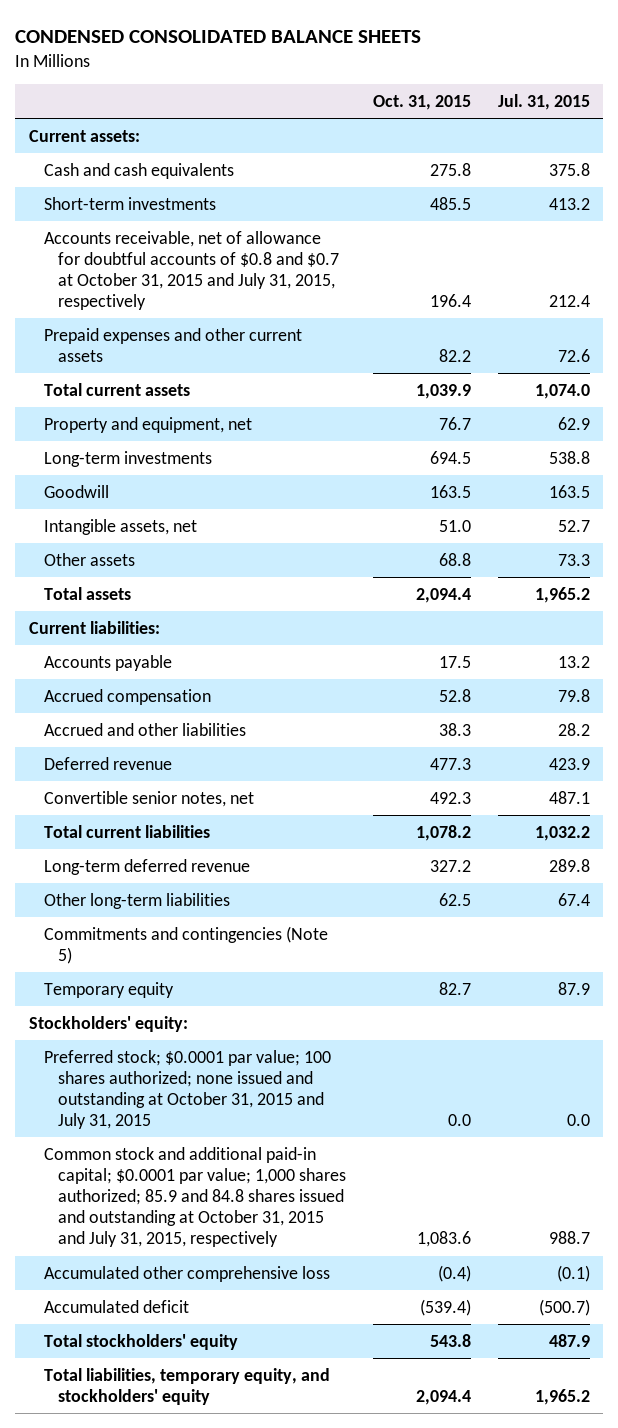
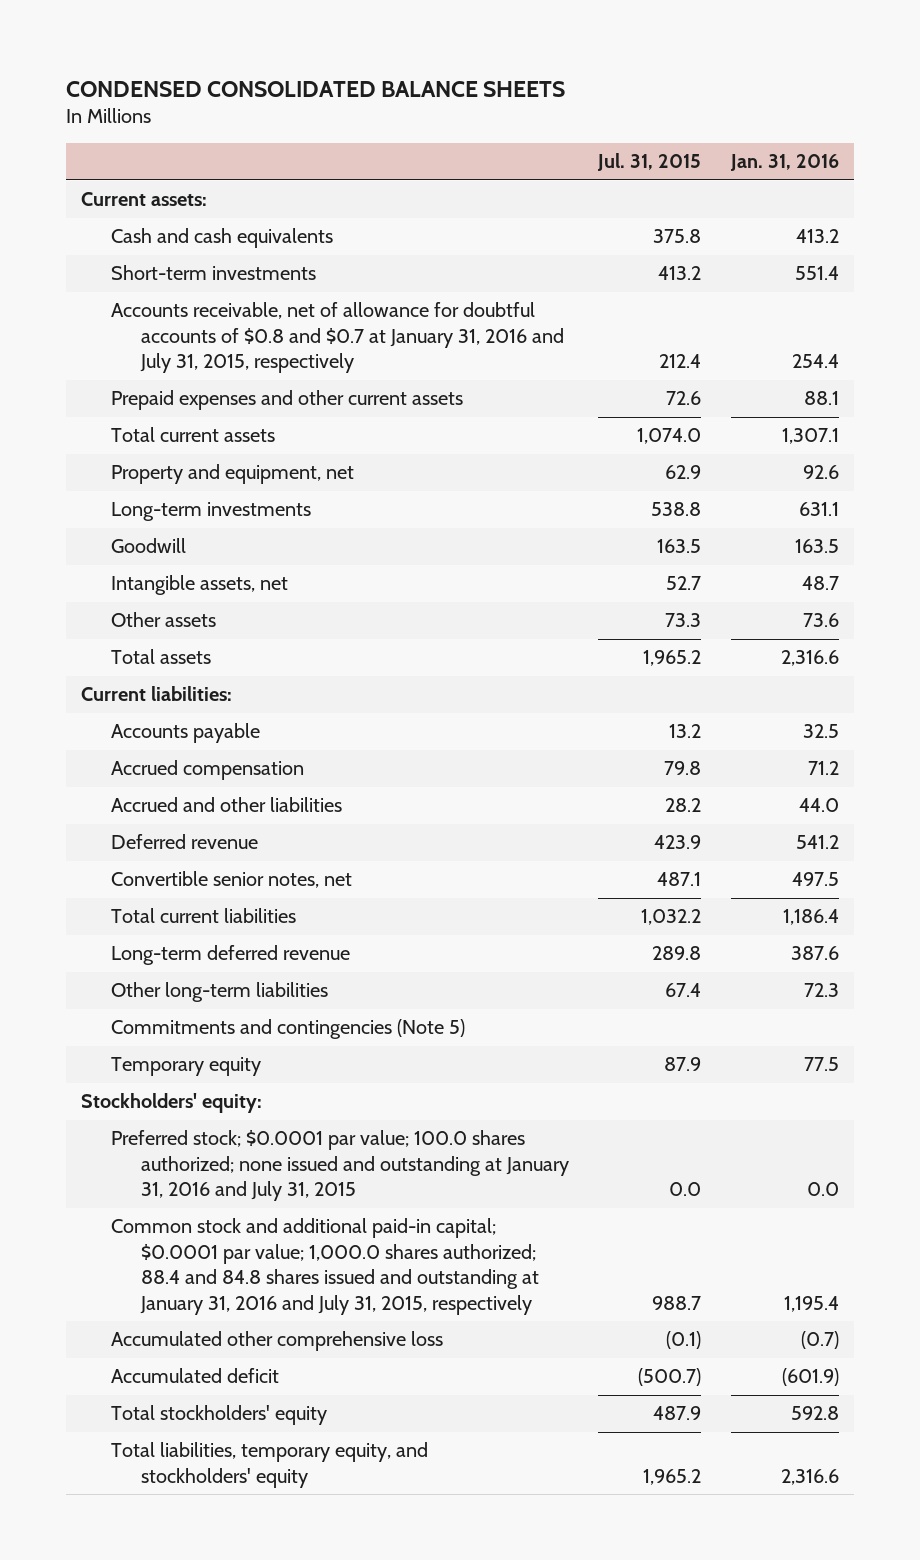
[373,95,472,111] Oct. 31, 2015 -> none
none -> [730,154,840,172] Jan. 31, 2016
[43,230,340,311] Accounts receivable, net of allowance for doubtful accounts of $0.8 and $0.7 at October 31, 2015 and July 31, 2015, respectively -> [110,302,564,374] Accounts receivable, net of allowance for doubtful accounts of $0.8 and $0.7 at January 31, 2016 and July 31, 2015, respectively
[43,1049,331,1130] Preferred stock; $0.0001 par value; 100 shares authorized; none issued and outstanding at October 31, 2015 and July 31, 2015 -> [110,1130,569,1202] Preferred stock; $0.0001 par value; 100.0 shares authorized; none issued and outstanding at January 31, 2016 and July 31, 2015
[43,1146,347,1248] Common stock and additional paid-in capital; $0.0001 par value; 1,000 shares authorized; 85.9 and 84.8 shares issued and outstanding at October 31, 2015 and July 31, 2015, respectively -> [110,1218,539,1315] Common stock and additional paid-in capital; $0.0001 par value; 1,000.0 shares authorized; 88.4 and 84.8 shares issued and outstanding at January 31, 2016 and July 31, 2015, respectively

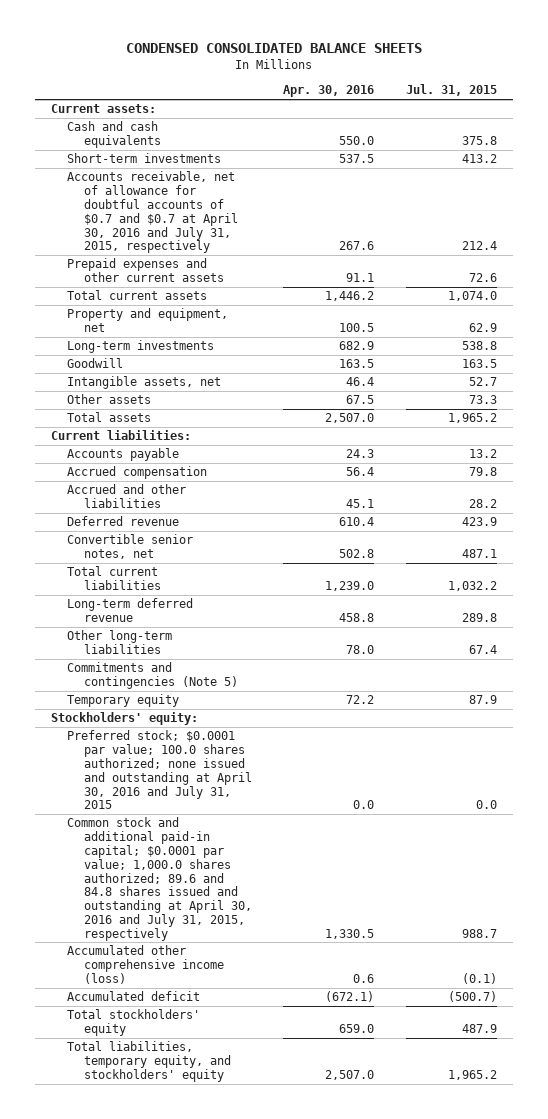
[730,154,840,172] Jan. 31, 2016 -> none
none -> [283,85,375,98] Apr. 30, 2016
[110,302,564,374] Accounts receivable, net of allowance for doubtful accounts of $0.8 and $0.7 at January 31, 2016 and July 31, 2015, respectively -> [67,171,238,254] Accounts receivable, net of allowance for doubtful accounts of $0.7 and $0.7 at April 30, 2016 and July 31, 2015, respectively
[110,1130,569,1202] Preferred stock; $0.0001 par value; 100.0 shares authorized; none issued and outstanding at January 31, 2016 and July 31, 2015 -> [67,730,252,810] Preferred stock; $0.0001 par value; 100.0 shares authorized; none issued and outstanding at April 30, 2016 and July 31, 2015
[110,1218,539,1315] Common stock and additional paid-in capital; $0.0001 par value; 1,000.0 shares authorized; 88.4 and 84.8 shares issued and outstanding at January 31, 2016 and July 31, 2015, respectively -> [67,817,252,941] Common stock and additional paid-in capital; $0.0001 par value; 1,000.0 shares authorized; 89.6 and 84.8 shares issued and outstanding at April 30, 2016 and July 31, 2015, respectively
[110,1331,443,1352] Accumulated other comprehensive loss -> [67,945,224,984] Accumulated other comprehensive income (loss)

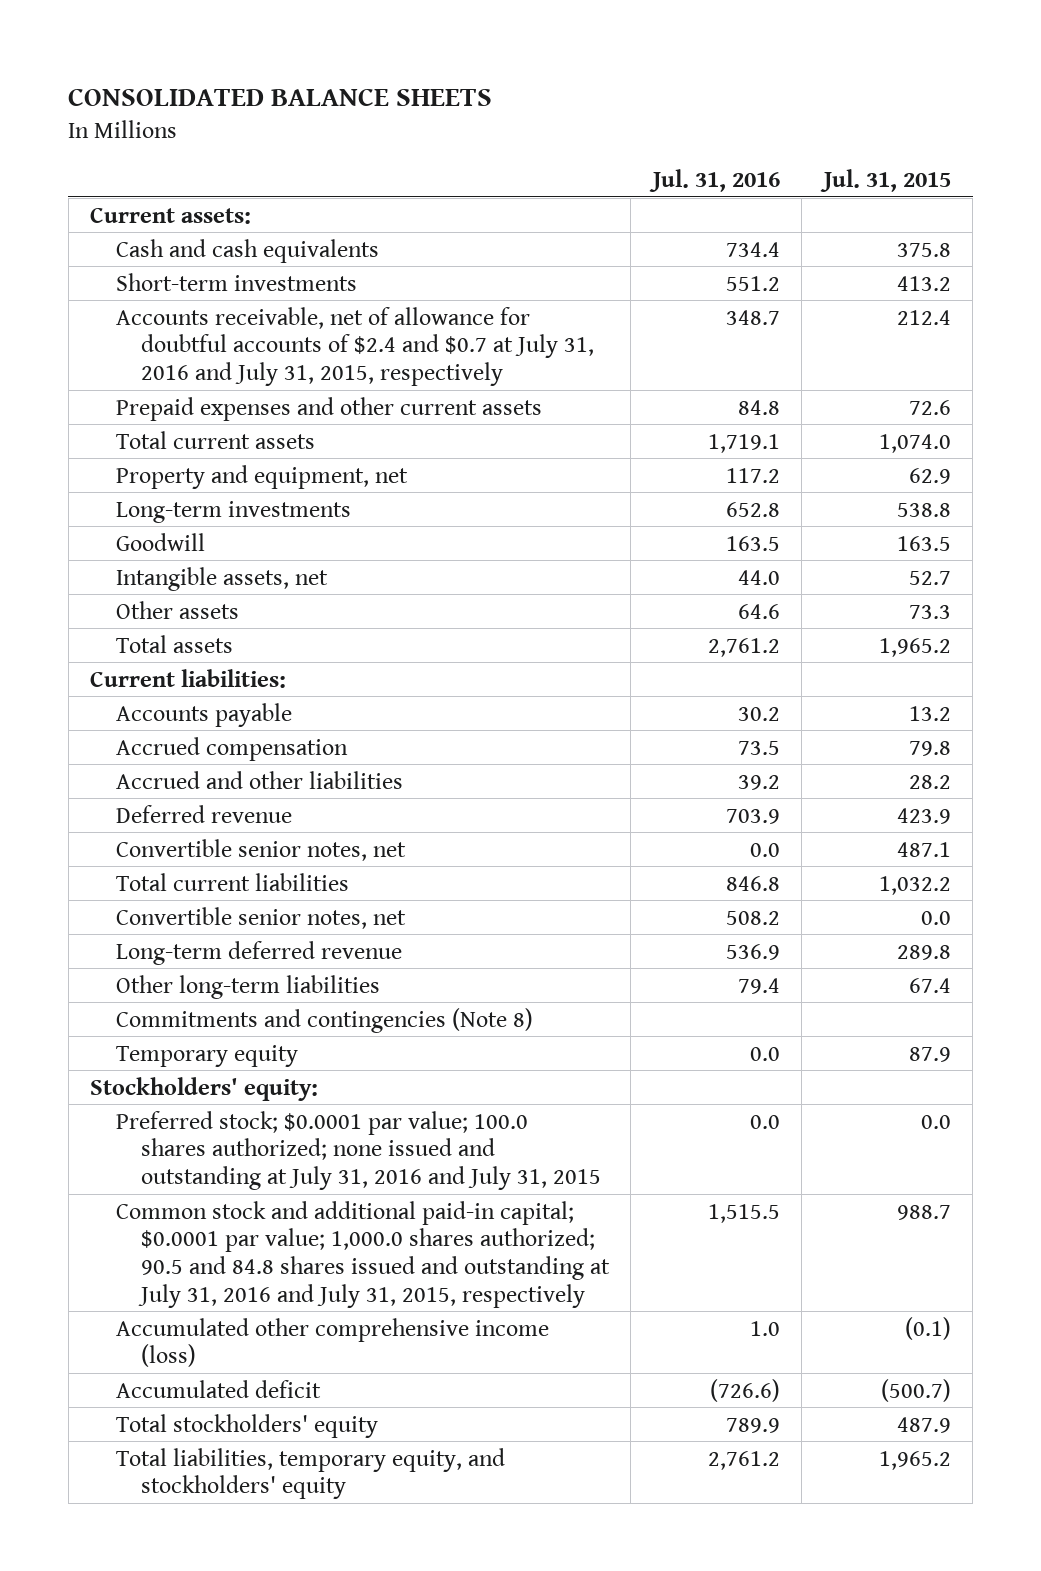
[125,43,422,54] CONDENSED CONSOLIDATED BALANCE SHEETS -> [68,87,493,106] CONSOLIDATED BALANCE SHEETS
[283,85,375,98] Apr. 30, 2016 -> none
none -> [648,168,780,192] Jul. 31, 2016
[67,171,238,254] Accounts receivable, net of allowance for doubtful accounts of $0.7 and $0.7 at April 30, 2016 and July 31, 2015, respectively -> [115,306,594,387] Accounts receivable, net of allowance for doubtful accounts of $2.4 and $0.7 at July 31, 2016 and July 31, 2015, respectively
none -> [115,906,406,929] Convertible senior notes, net
[67,662,238,690] Commitments and contingencies (Note 5) -> [115,1007,533,1033] Commitments and contingencies (Note 8)
[67,730,252,810] Preferred stock; $0.0001 par value; 100.0 shares authorized; none issued and outstanding at April 30, 2016 and July 31, 2015 -> [115,1110,601,1191] Preferred stock; $0.0001 par value; 100.0 shares authorized; none issued and outstanding at July 31, 2016 and July 31, 2015
[67,817,252,941] Common stock and additional paid-in capital; $0.0001 par value; 1,000.0 shares authorized; 89.6 and 84.8 shares issued and outstanding at April 30, 2016 and July 31, 2015, respectively -> [115,1200,610,1308] Common stock and additional paid-in capital; $0.0001 par value; 1,000.0 shares authorized; 90.5 and 84.8 shares issued and outstanding at July 31, 2016 and July 31, 2015, respectively

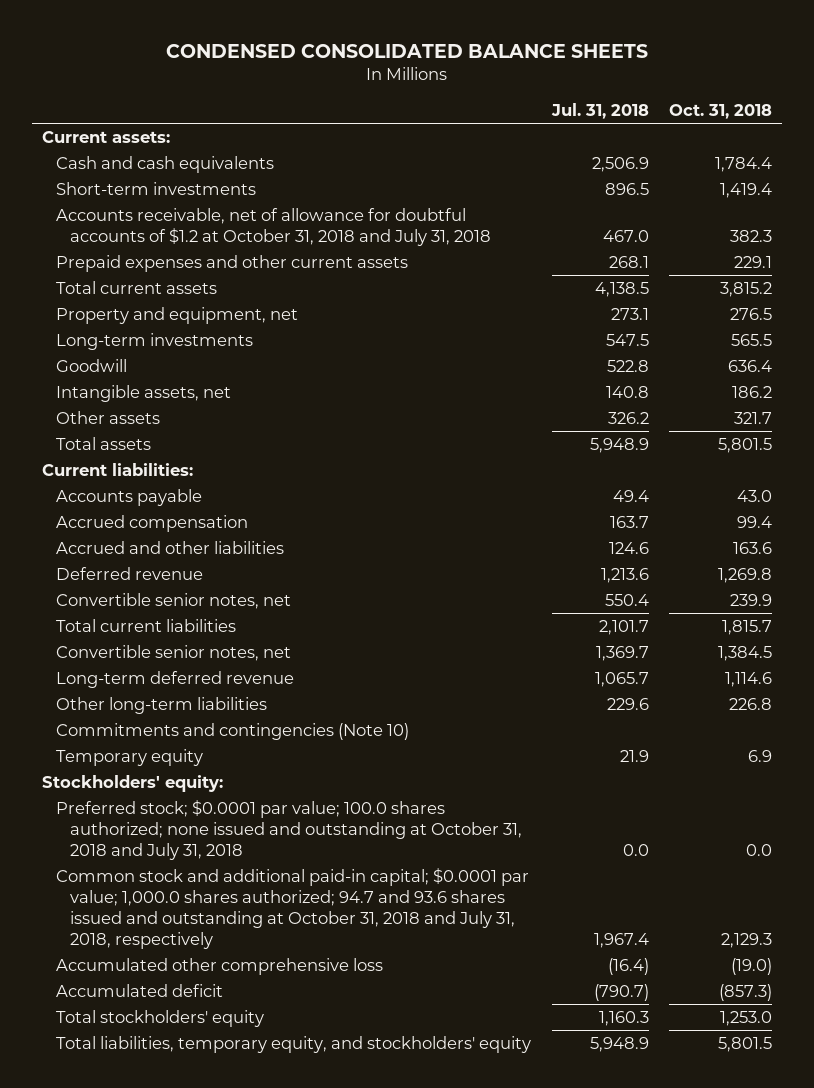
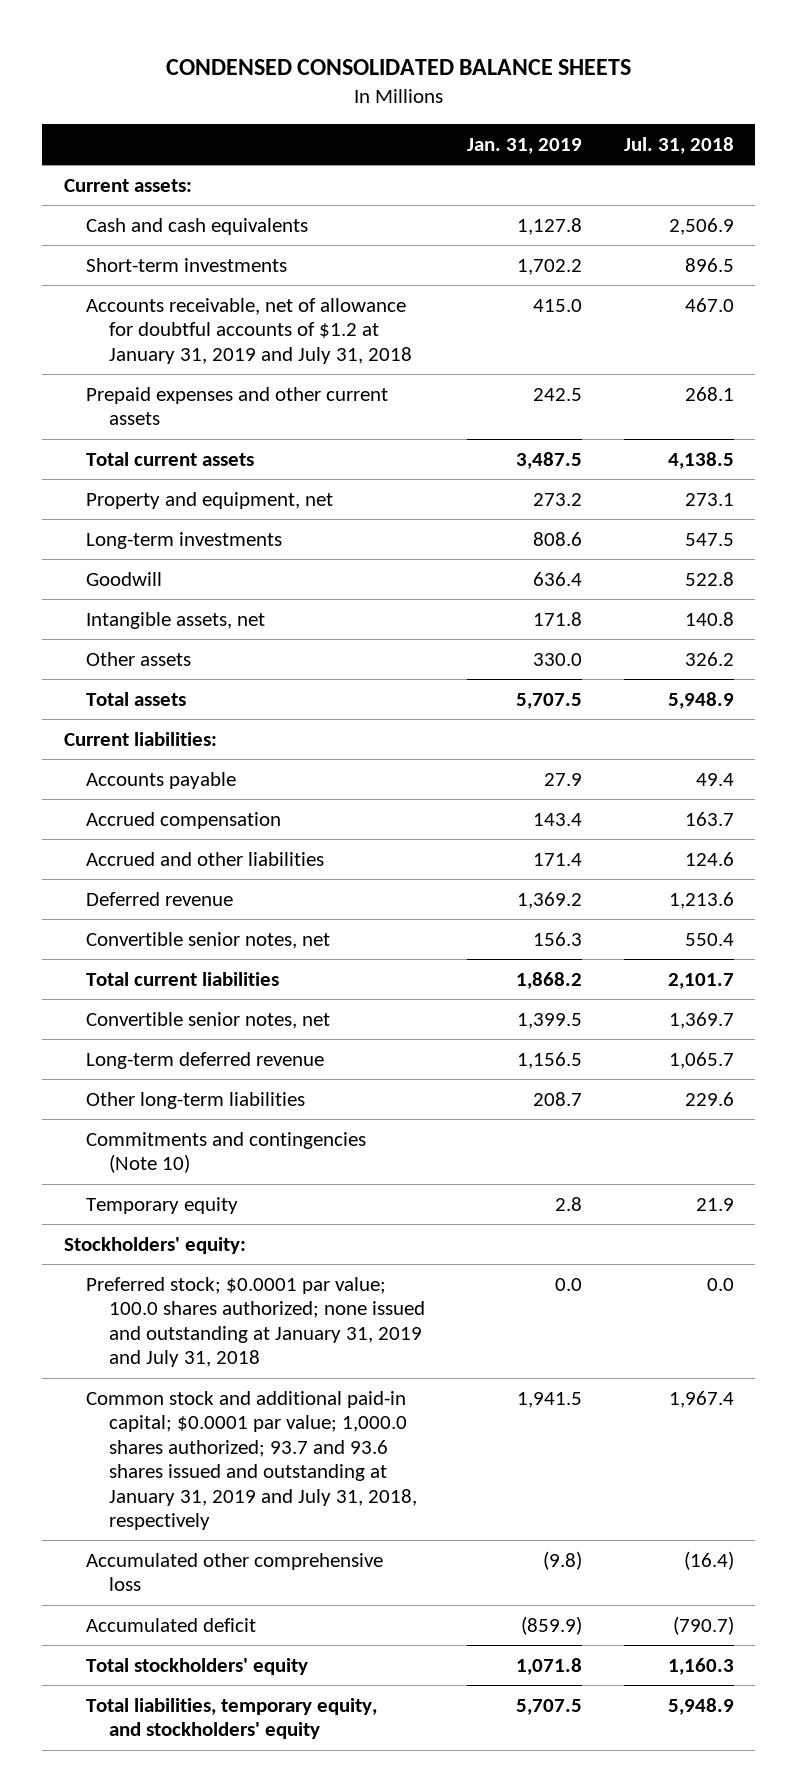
[668,104,772,120] Oct. 31, 2018 -> none
none -> [466,138,582,155] Jan. 31, 2019
[56,207,492,246] Accounts receivable, net of allowance for doubtful accounts of $1.2 at October 31, 2018 and July 31, 2018 -> [86,297,412,364] Accounts receivable, net of allowance for doubtful accounts of $1.2 at January 31, 2019 and July 31, 2018
[56,799,523,860] Preferred stock; $0.0001 par value; 100.0 shares authorized; none issued and outstanding at October 31, 2018 and July 31, 2018 -> [86,1276,425,1368] Preferred stock; $0.0001 par value; 100.0 shares authorized; none issued and outstanding at January 31, 2019 and July 31, 2018
[56,867,530,949] Common stock and additional paid-in capital; $0.0001 par value; 1,000.0 shares authorized; 94.7 and 93.6 shares issued and outstanding at October 31, 2018 and July 31, 2018, respectively -> [86,1390,417,1531] Common stock and additional paid-in capital; $0.0001 par value; 1,000.0 shares authorized; 93.7 and 93.6 shares issued and outstanding at January 31, 2019 and July 31, 2018, respectively

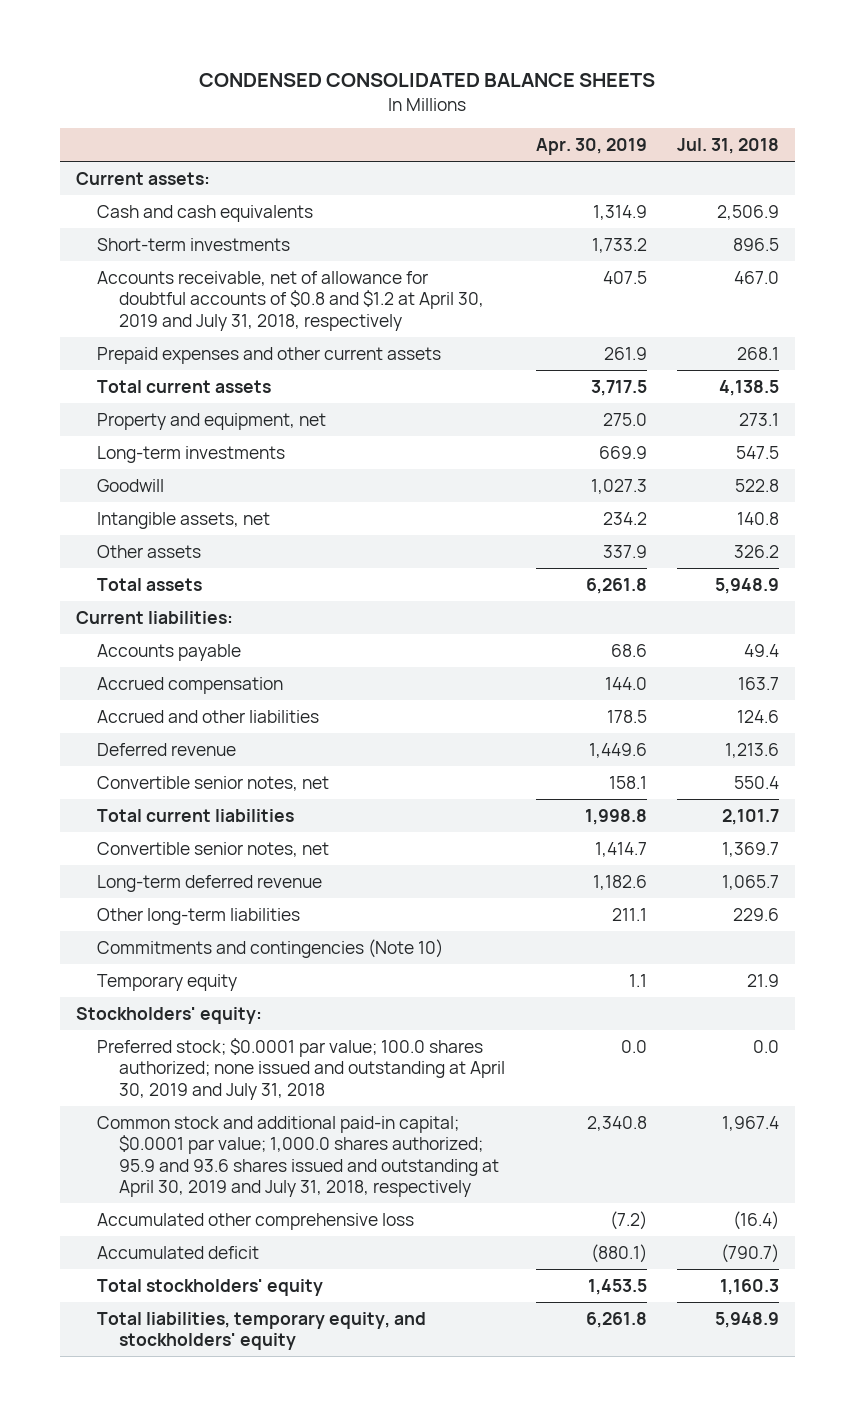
[466,138,582,155] Jan. 31, 2019 -> none
none -> [535,138,647,156] Apr. 30, 2019
[86,297,412,364] Accounts receivable, net of allowance for doubtful accounts of $1.2 at January 31, 2019 and July 31, 2018 -> [97,270,485,331] Accounts receivable, net of allowance for doubtful accounts of $0.8 and $1.2 at April 30, 2019 and July 31, 2018, respectively
[86,1276,425,1368] Preferred stock; $0.0001 par value; 100.0 shares authorized; none issued and outstanding at January 31, 2019 and July 31, 2018 -> [97,1037,506,1100] Preferred stock; $0.0001 par value; 100.0 shares authorized; none issued and outstanding at April 30, 2019 and July 31, 2018
[86,1390,417,1531] Common stock and additional paid-in capital; $0.0001 par value; 1,000.0 shares authorized; 93.7 and 93.6 shares issued and outstanding at January 31, 2019 and July 31, 2018, respectively -> [97,1115,500,1198] Common stock and additional paid-in capital; $0.0001 par value; 1,000.0 shares authorized; 95.9 and 93.6 shares issued and outstanding at April 30, 2019 and July 31, 2018, respectively

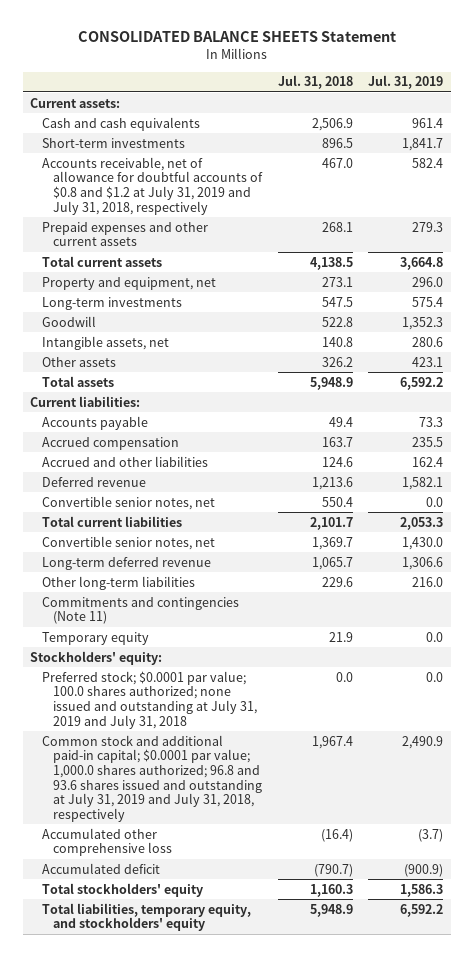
[199,73,656,88] CONDENSED CONSOLIDATED BALANCE SHEETS -> [77,31,396,43] CONSOLIDATED BALANCE SHEETS Statement
[535,138,647,156] Apr. 30, 2019 -> none
none -> [368,75,444,90] Jul. 31, 2019
[97,270,485,331] Accounts receivable, net of allowance for doubtful accounts of $0.8 and $1.2 at April 30, 2019 and July 31, 2018, respectively -> [41,156,264,215] Accounts receivable, net of allowance for doubtful accounts of $0.8 and $1.2 at July 31, 2019 and July 31, 2018, respectively
[97,938,444,958] Commitments and contingencies (Note 10) -> [41,596,239,625] Commitments and contingencies (Note 11)
[97,1037,506,1100] Preferred stock; $0.0001 par value; 100.0 shares authorized; none issued and outstanding at April 30, 2019 and July 31, 2018 -> [41,670,258,729] Preferred stock; $0.0001 par value; 100.0 shares authorized; none issued and outstanding at July 31, 2019 and July 31, 2018
[97,1115,500,1198] Common stock and additional paid-in capital; $0.0001 par value; 1,000.0 shares authorized; 95.9 and 93.6 shares issued and outstanding at April 30, 2019 and July 31, 2018, respectively -> [41,734,263,822] Common stock and additional paid-in capital; $0.0001 par value; 1,000.0 shares authorized; 96.8 and 93.6 shares issued and outstanding at July 31, 2019 and July 31, 2018, respectively

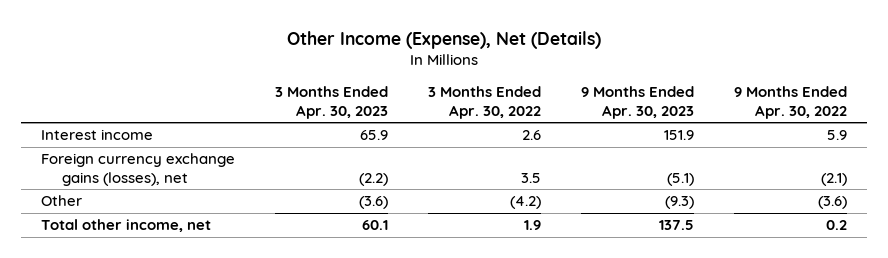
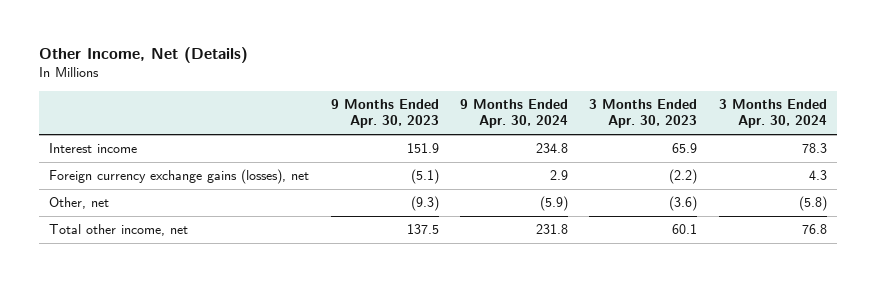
[287,30,602,49] Other Income (Expense), Net (Details) -> [38,47,248,64] Other Income, Net (Details)
[428,86,542,119] 3 Months Ended Apr. 30, 2022 -> none
[733,86,847,119] 9 Months Ended Apr. 30, 2022 -> none
none -> [460,98,569,129] 9 Months Ended Apr. 30, 2024
none -> [718,98,827,129] 3 Months Ended Apr. 30, 2024
[41,195,83,207] Other -> [49,197,110,210] Other, net

